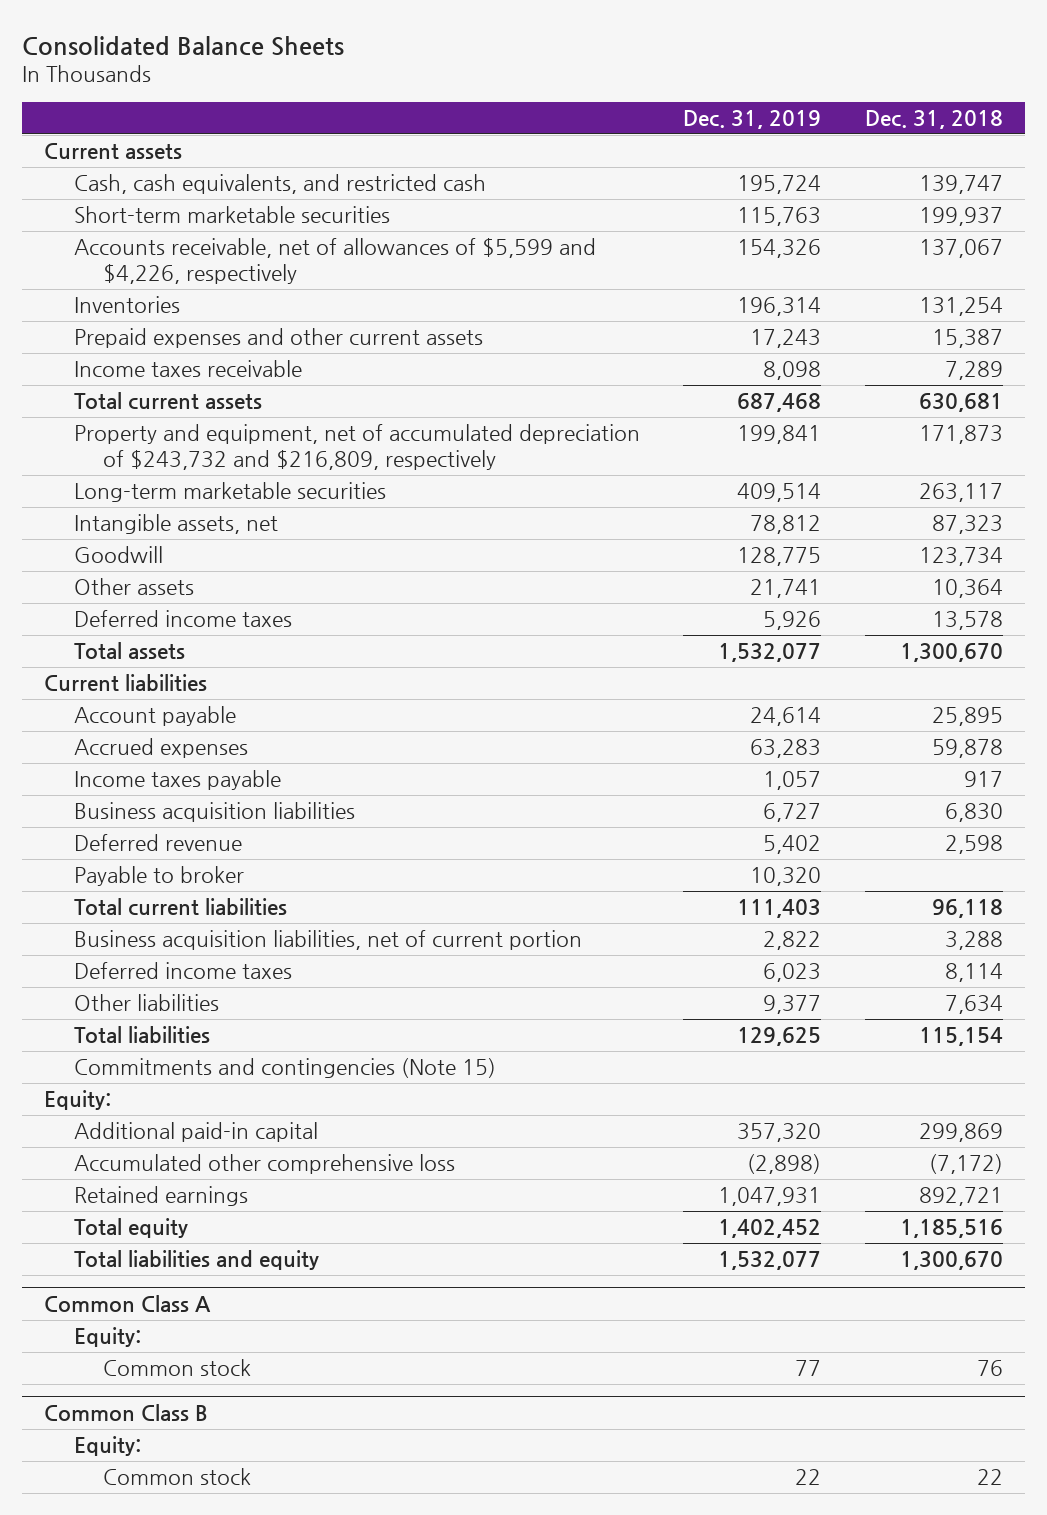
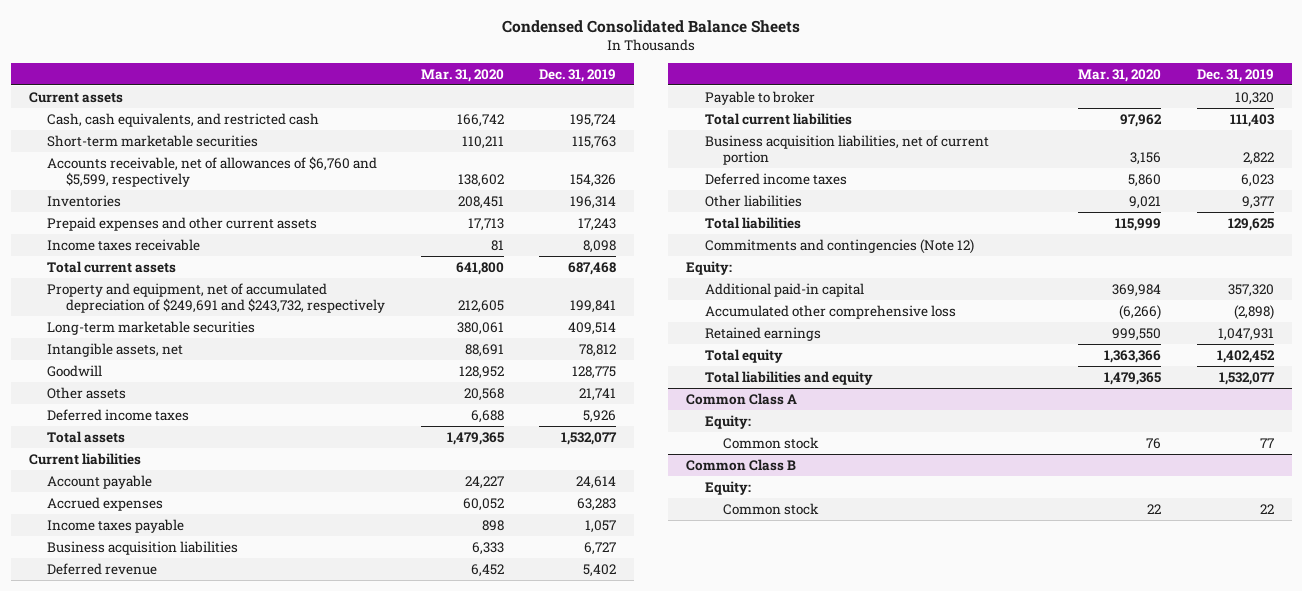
[22,35,345,56] Consolidated Balance Sheets -> [502,19,801,33] Condensed Consolidated Balance Sheets
[865,109,1004,129] Dec. 31, 2018 -> none
none -> [420,68,504,82] Mar. 31, 2020
[73,238,596,284] Accounts receivable, net of allowances of $5,599 and $4,226, respectively -> [47,155,378,187] Accounts receivable, net of allowances of $6,760 and $5,599, respectively
[73,424,640,470] Property and equipment, net of accumulated depreciation of $243,732 and $216,809, respectively -> [47,282,386,313] Property and equipment, net of accumulated depreciation of $249,691 and $243,732, respectively
[73,1058,496,1079] Commitments and contingencies (Note 15) -> [704,238,974,254] Commitments and contingencies (Note 12)

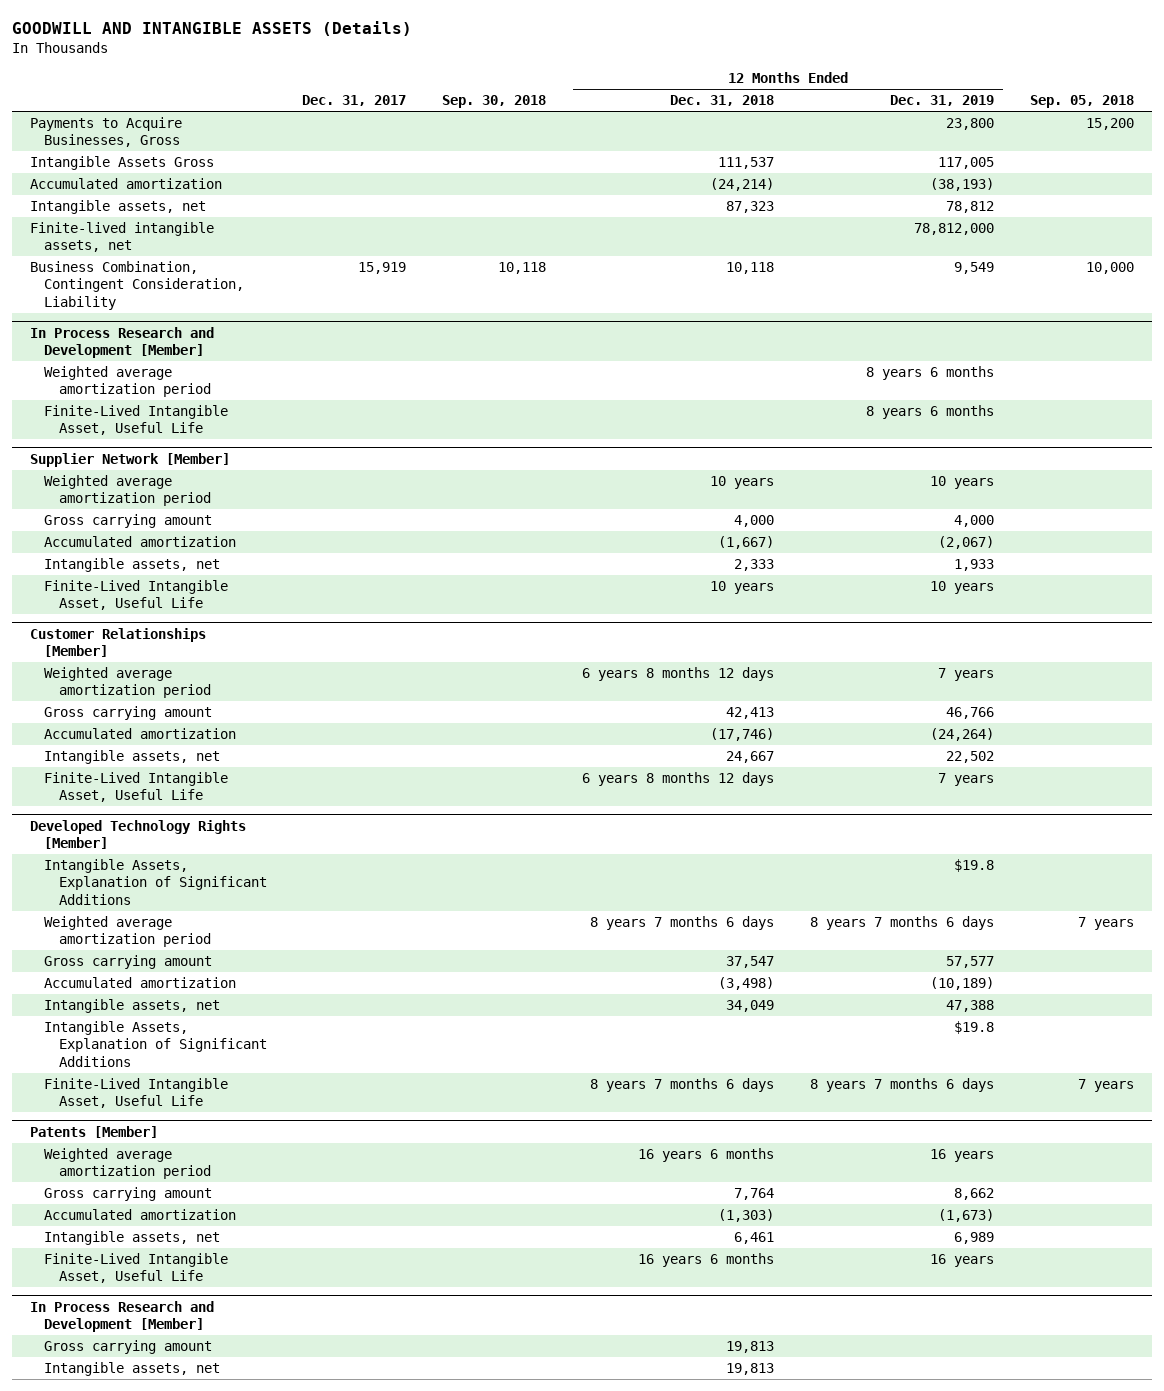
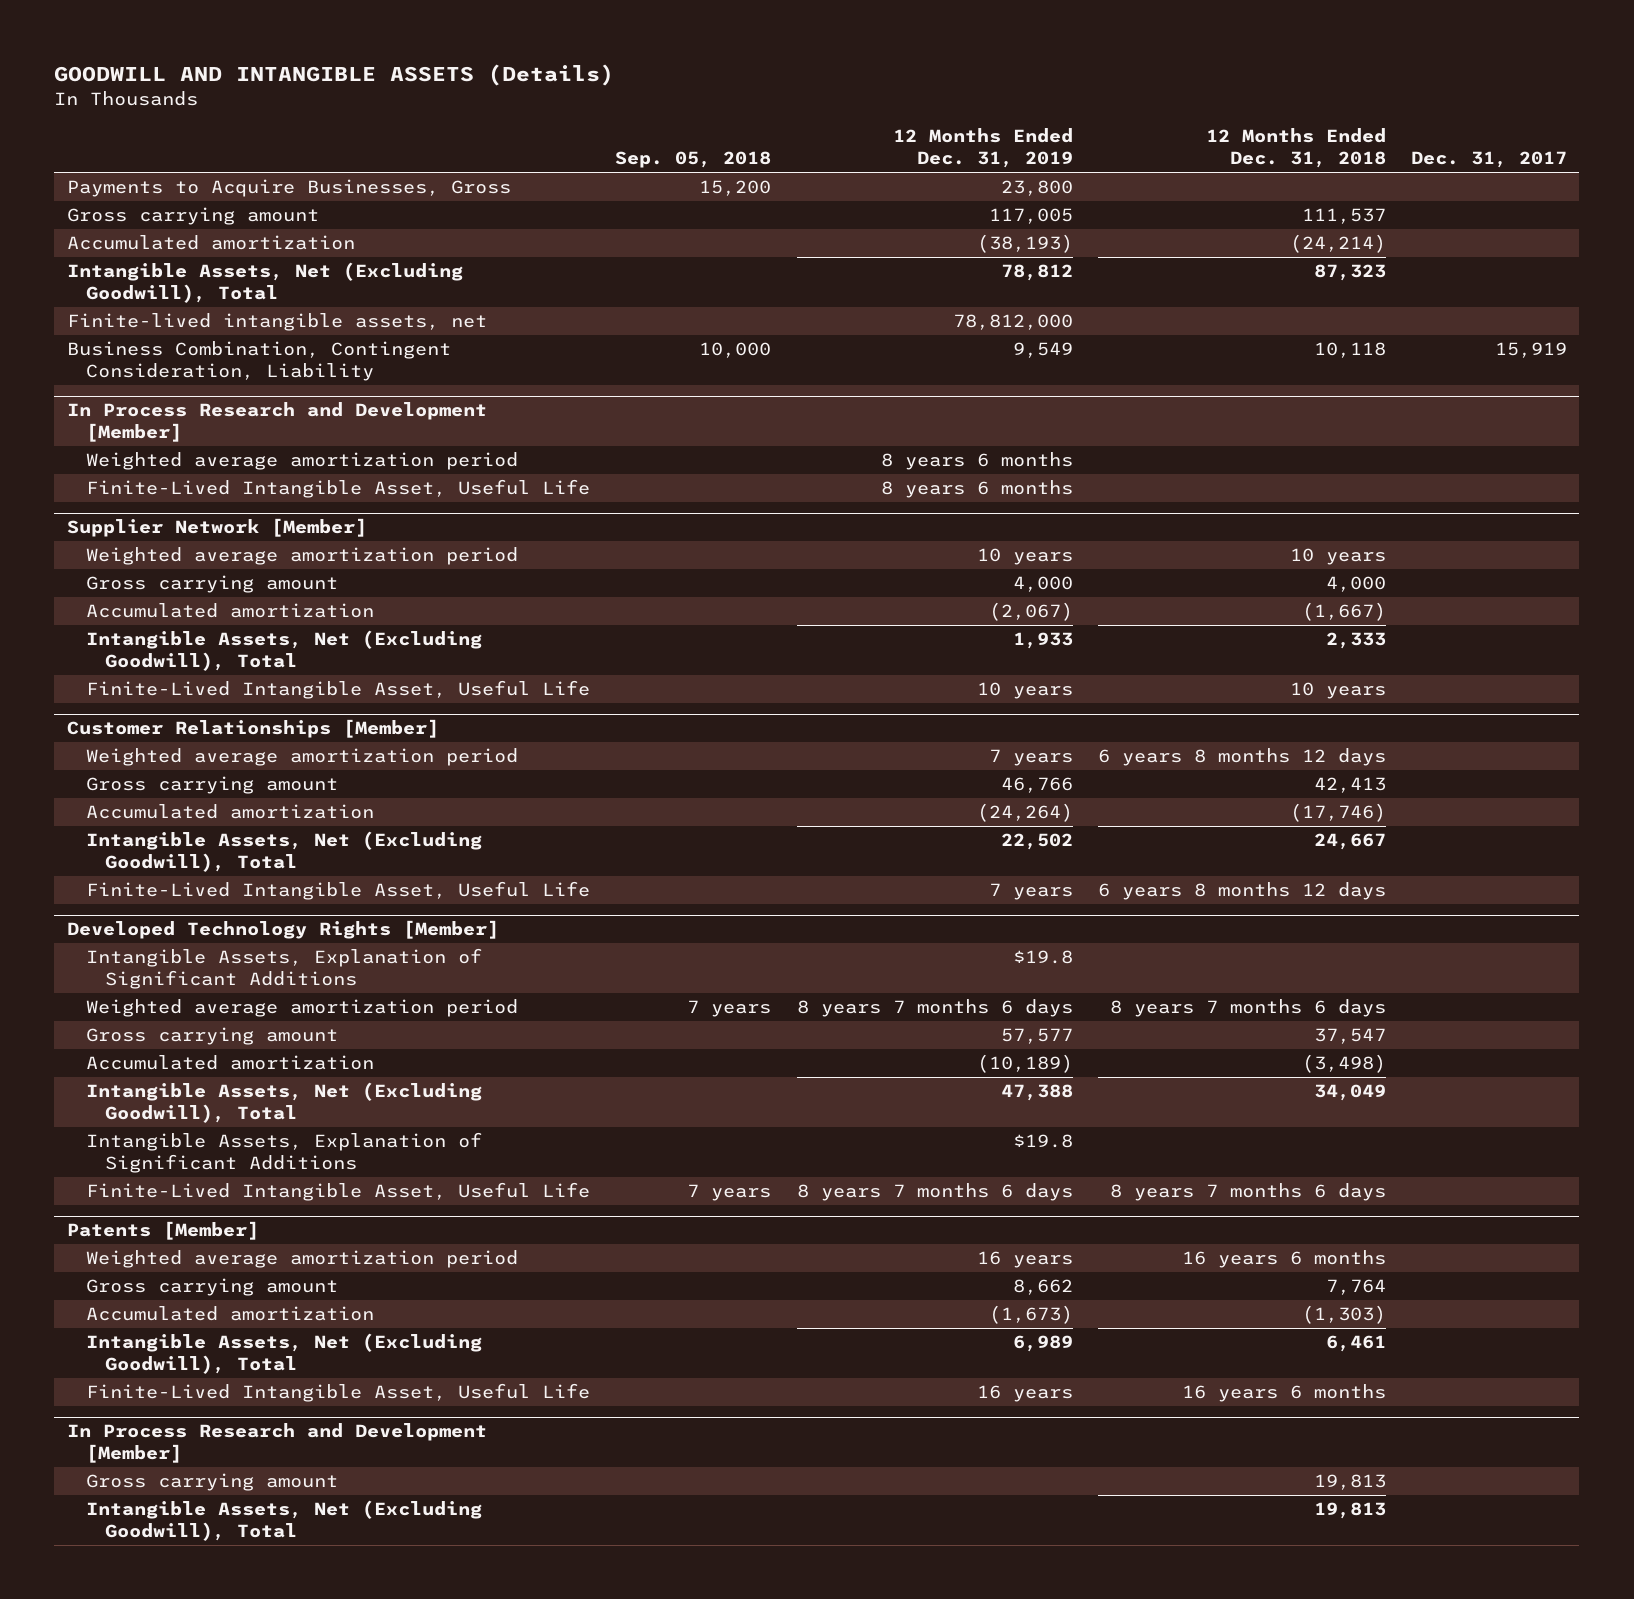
[442,95,547,109] Sep. 30, 2018 -> none
[30,156,215,171] Intangible Assets Gross -> [66,207,319,226] Gross carrying amount
[30,200,207,215] Intangible assets, net -> [66,262,463,304] Intangible Assets, Net (Excluding Goodwill), Total
[44,558,221,573] Intangible assets, net -> [86,630,483,672] Intangible Assets, Net (Excluding Goodwill), Total
[44,750,221,765] Intangible assets, net -> [86,831,483,873] Intangible Assets, Net (Excluding Goodwill), Total
[44,999,221,1014] Intangible assets, net -> [86,1082,483,1124] Intangible Assets, Net (Excluding Goodwill), Total
[44,1231,221,1246] Intangible assets, net -> [86,1333,483,1375] Intangible Assets, Net (Excluding Goodwill), Total
[44,1362,221,1377] Intangible assets, net -> [86,1500,483,1542] Intangible Assets, Net (Excluding Goodwill), Total

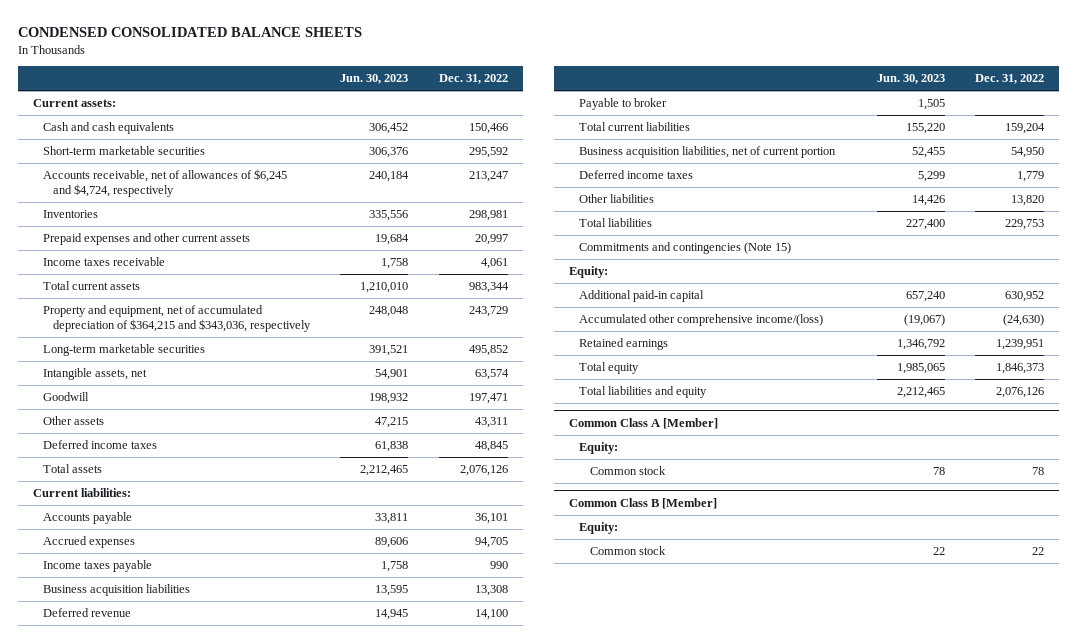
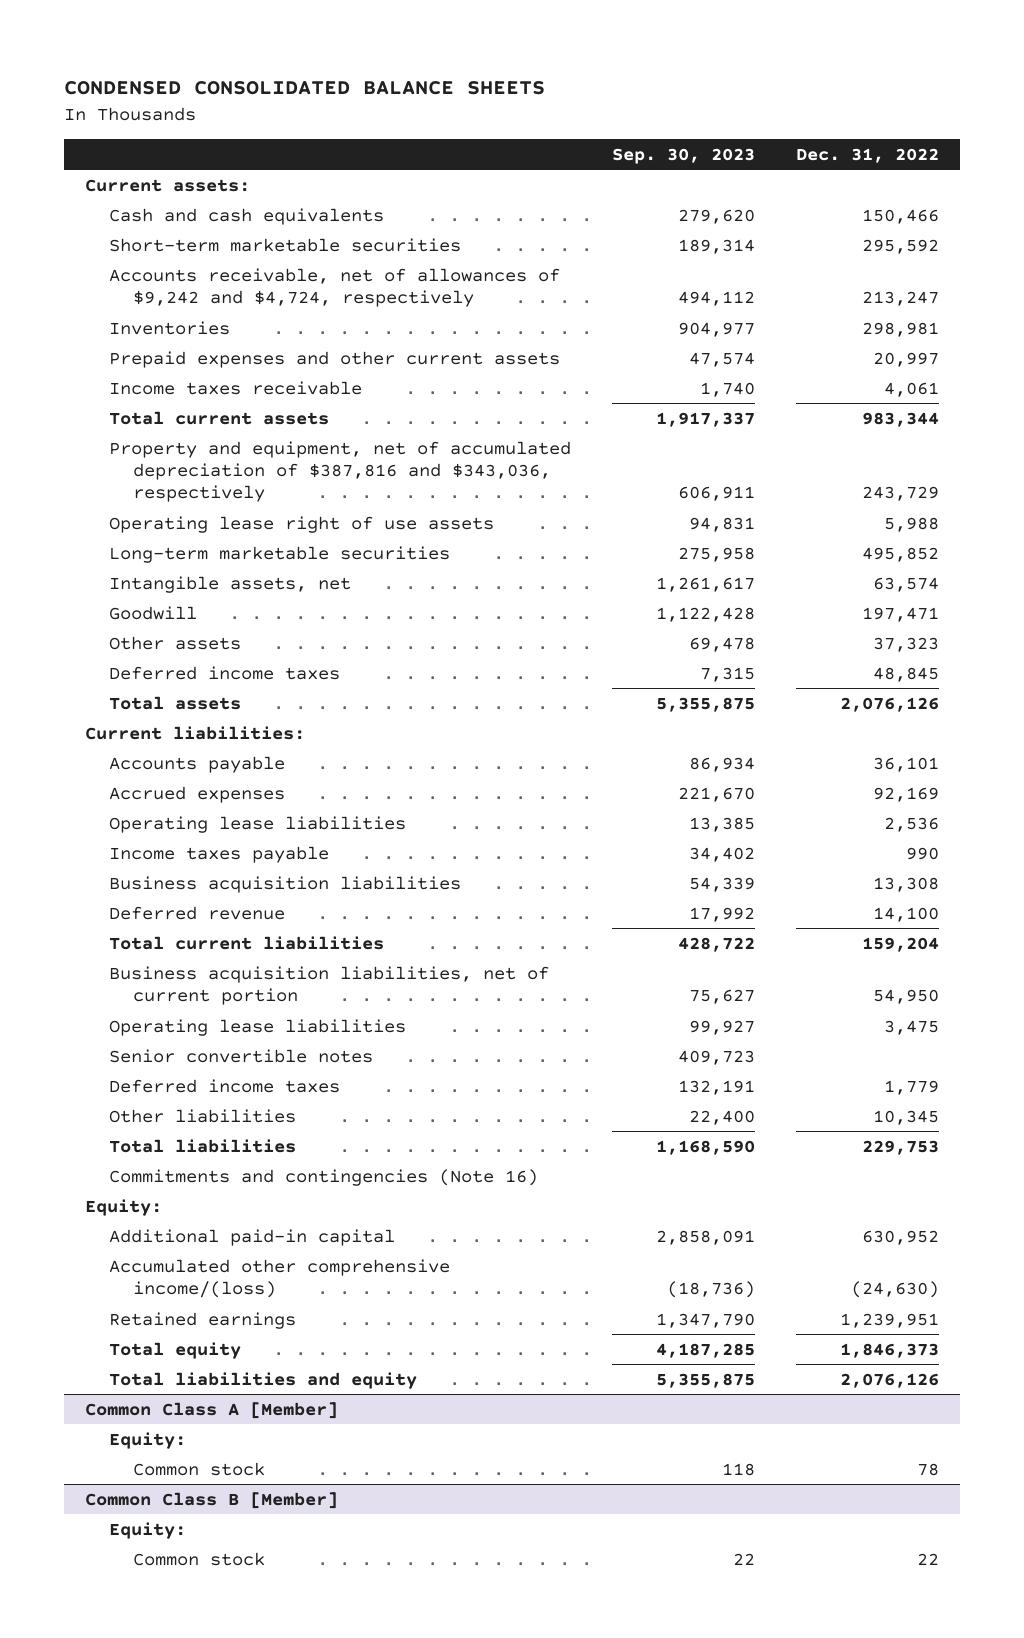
[340,74,409,85] Jun. 30, 2023 -> none
none -> [612,147,756,164] Sep. 30, 2023
[43,169,288,198] Accounts receivable, net of allowances of $6,245 and $4,724, respectively -> [109,267,561,307] Accounts receivable, net of allowances of $9,242 and $4,724, respectively
[43,305,312,333] Property and equipment, net of accumulated depreciation of $364,215 and $343,036, respectively -> [109,440,572,503] Property and equipment, net of accumulated depreciation of $387,816 and $343,036, respectively
none -> [109,515,495,533] Operating lease right of use assets
[474,417,508,429] 43,311 -> [873,636,940,652] 37,323
[474,537,508,549] 94,705 -> [873,786,940,802] 92,169
none -> [109,815,407,833] Operating lease liabilities
[579,98,668,111] Payable to broker -> none
none -> [109,1018,407,1036] Operating lease liabilities
none -> [109,1048,374,1063] Senior convertible notes
[1010,195,1044,207] 13,820 -> [873,1109,940,1125] 10,345
[579,242,792,255] Commitments and contingencies (Note 15) -> [109,1168,539,1186] Commitments and contingencies (Note 16)

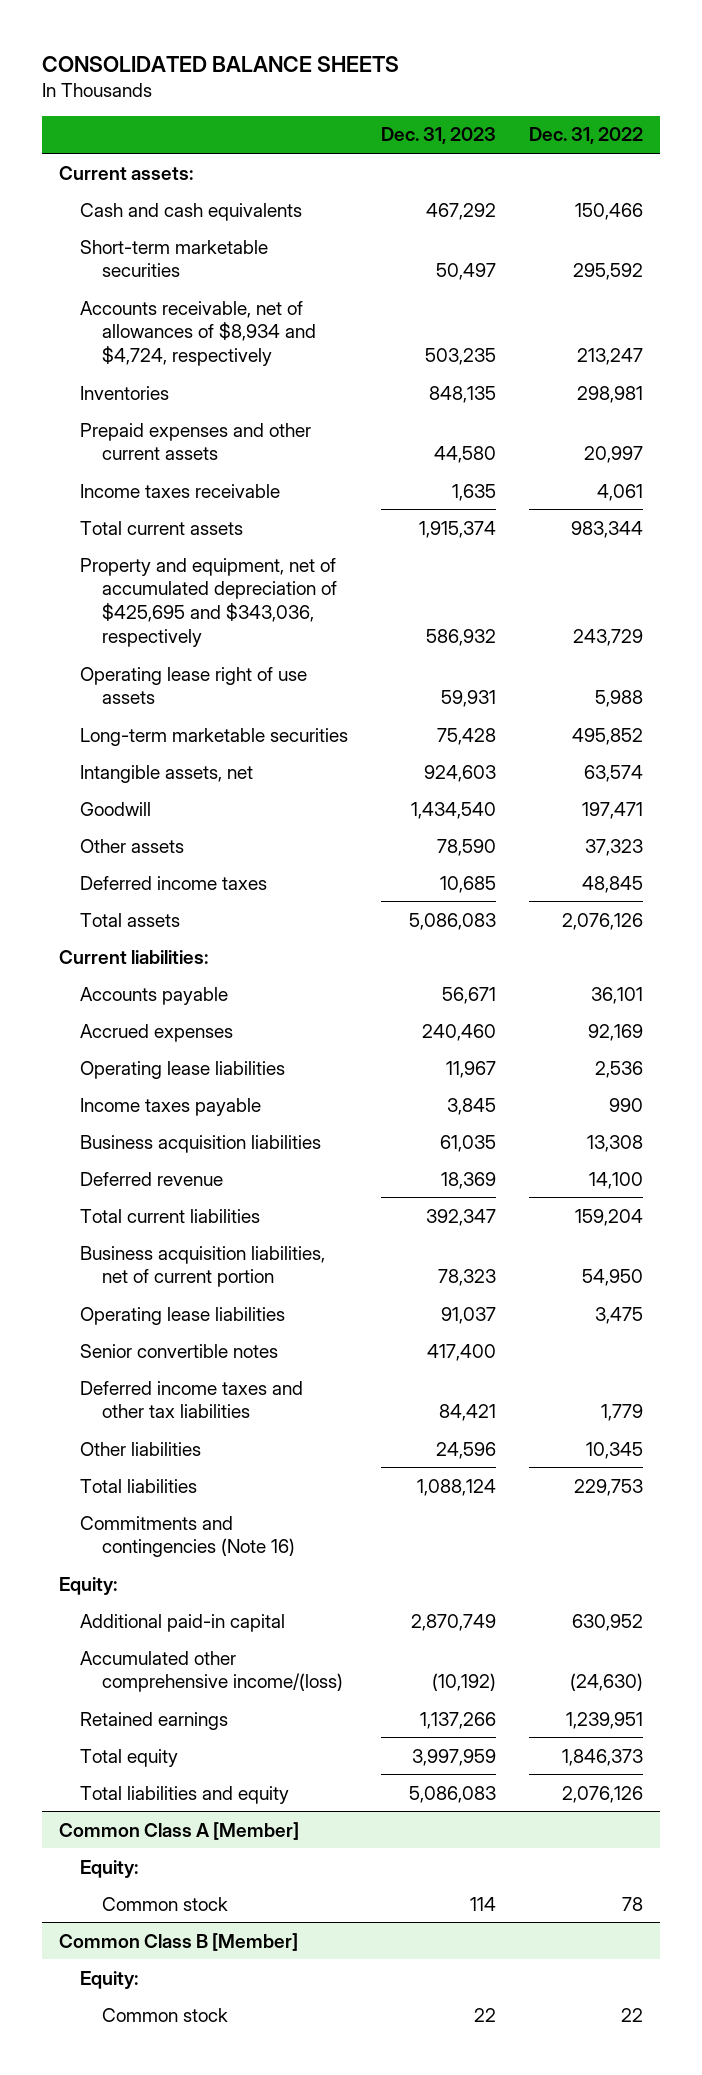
[64,81,546,96] CONDENSED CONSOLIDATED BALANCE SHEETS -> [42,55,400,72] CONSOLIDATED BALANCE SHEETS
[612,147,756,164] Sep. 30, 2023 -> none
none -> [381,127,497,145] Dec. 31, 2023
[109,267,561,307] Accounts receivable, net of allowances of $9,242 and $4,724, respectively -> [80,300,316,367] Accounts receivable, net of allowances of $8,934 and $4,724, respectively
[109,440,572,503] Property and equipment, net of accumulated depreciation of $387,816 and $343,036, respectively -> [80,557,337,647] Property and equipment, net of accumulated depreciation of $425,695 and $343,036, respectively
[109,1078,341,1093] Deferred income taxes -> [80,1380,304,1419] Deferred income taxes and other tax liabilities

